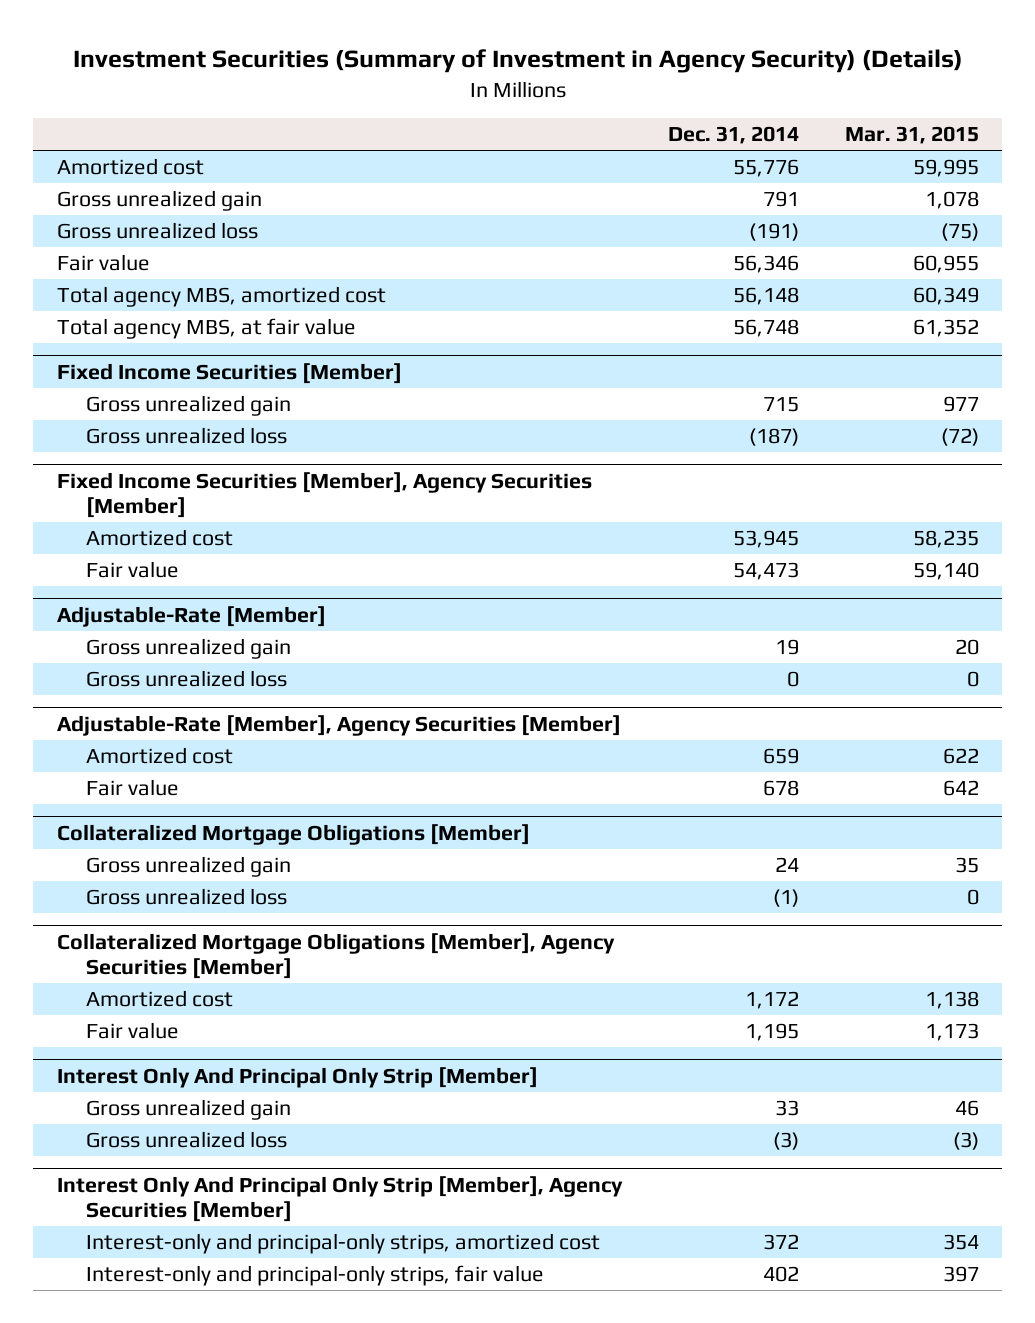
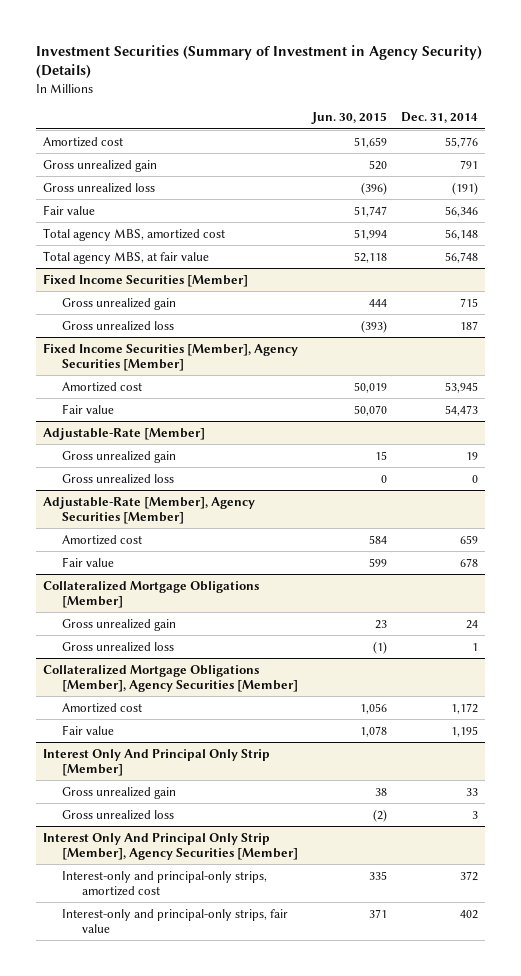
[844,126,979,145] Mar. 31, 2015 -> none
none -> [311,112,388,125] Jun. 30, 2015
[748,428,799,447] (187) -> [460,320,479,330] 187
[772,889,799,908] (1) -> [472,642,479,651] 1
[772,1132,799,1151] (3) -> [472,810,479,819] 3

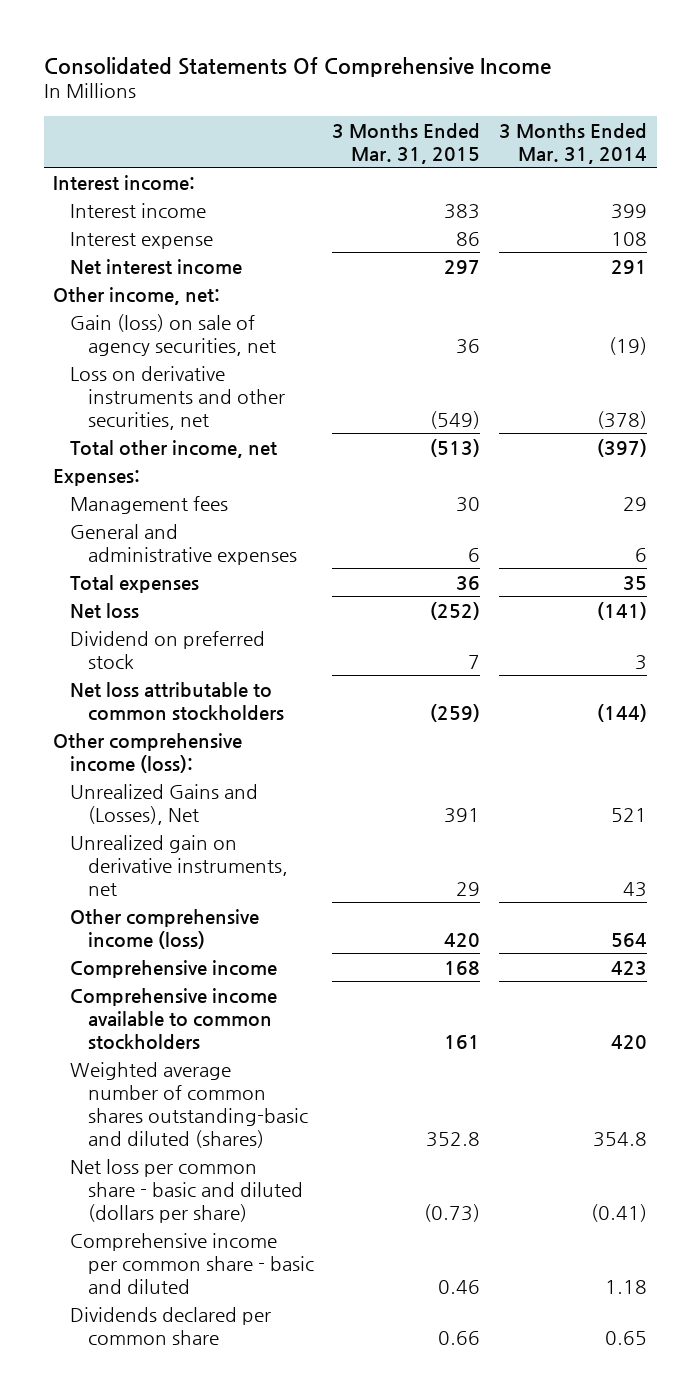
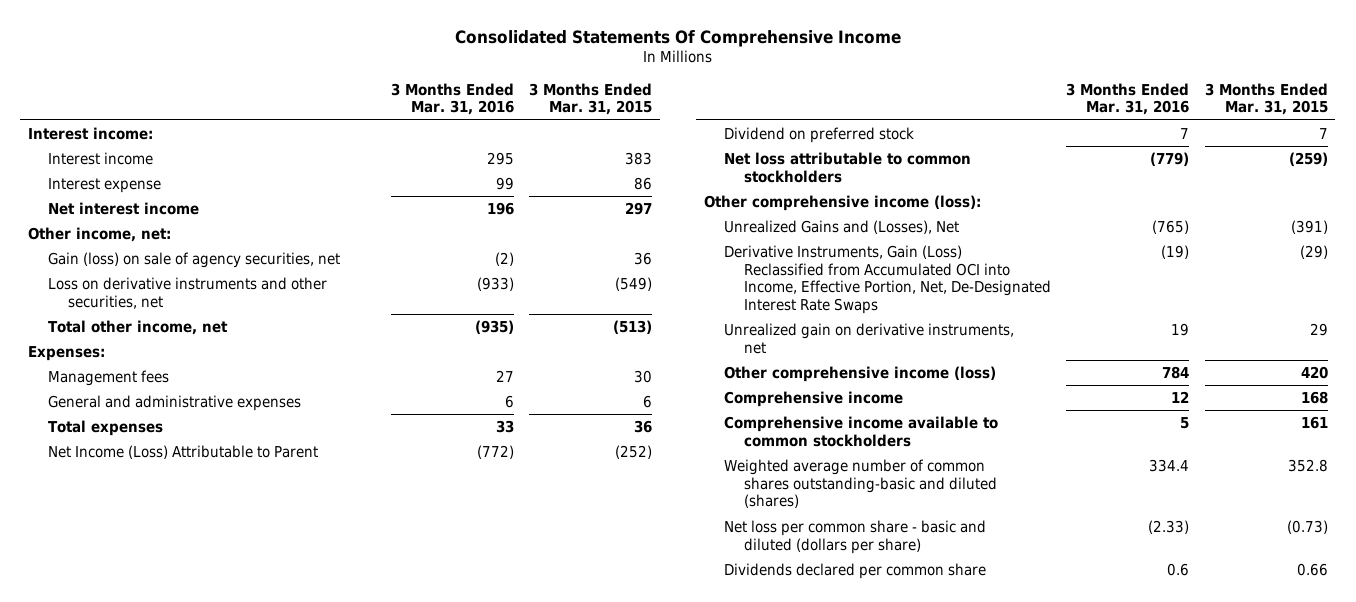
[499,122,648,164] 3 Months Ended Mar. 31, 2014 -> none
none -> [390,82,514,116] 3 Months Ended Mar. 31, 2016
[70,602,140,618] Net loss -> [48,444,319,459] Net Income (Loss) Attributable to Parent
[444,807,481,823] 391 -> [1290,219,1328,234] (391)
none -> [723,244,1052,314] Derivative Instruments, Gain (Loss) Reclassified from Accumulated OCI into Income, Effective Portion, Net, De-Designated Interest Rate Swaps
[70,1232,314,1294] Comprehensive income per common share - basic and diluted -> none

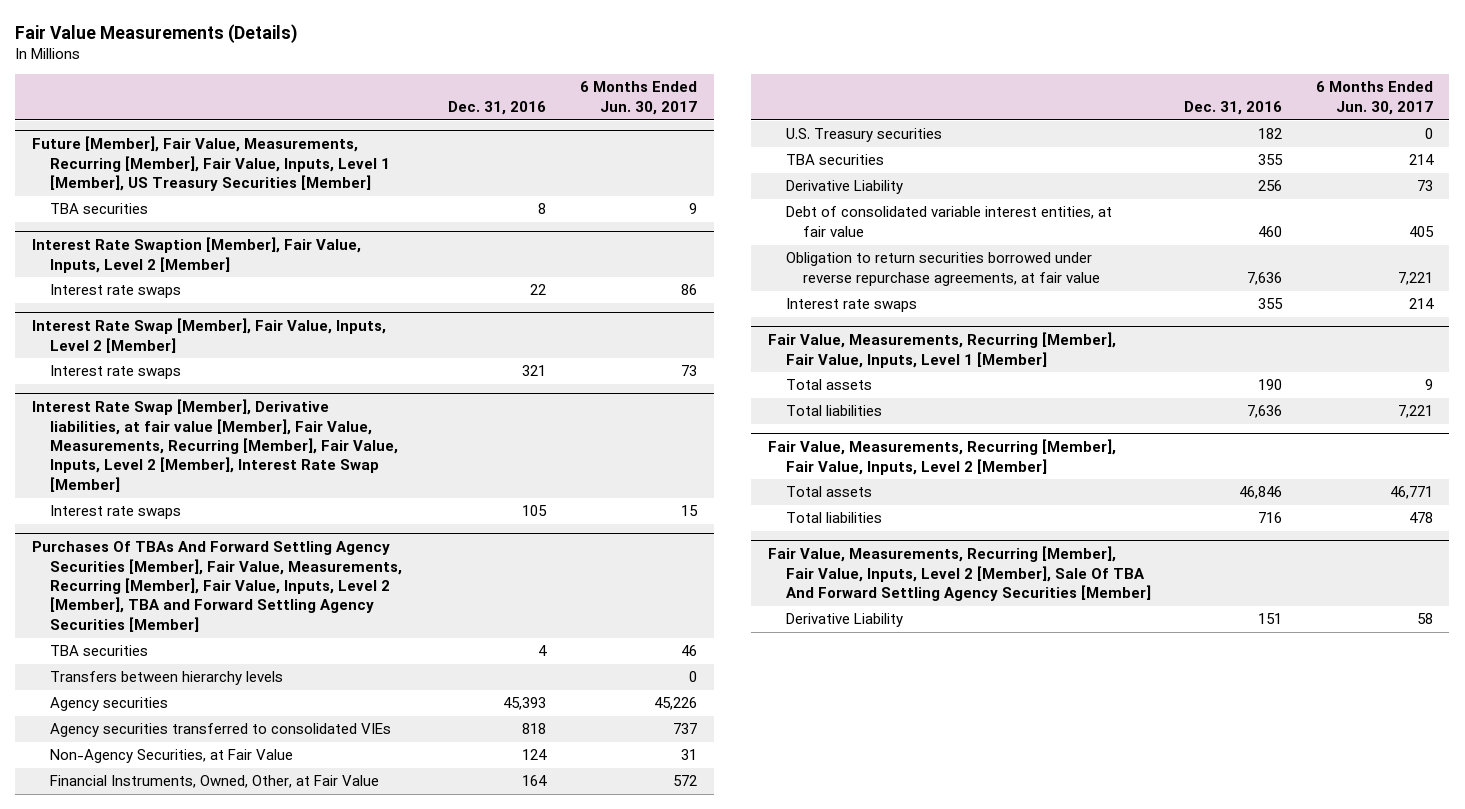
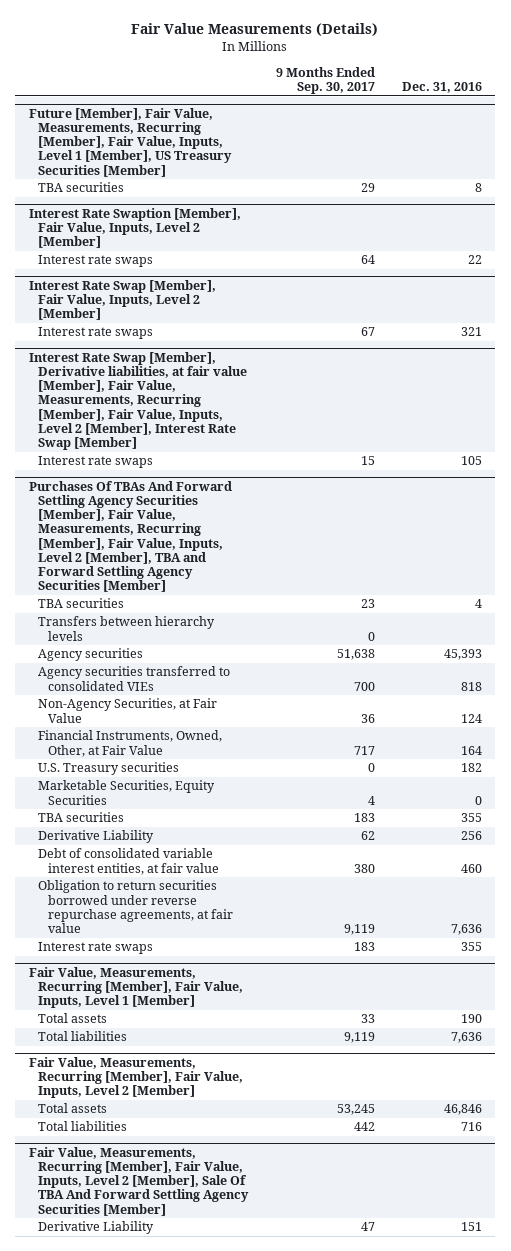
[579,81,697,115] 6 Months Ended Jun. 30, 2017 -> none
none -> [275,66,375,95] 9 Months Ended Sep. 30, 2017
none -> [38,780,216,805] Marketable Securities, Equity Securities

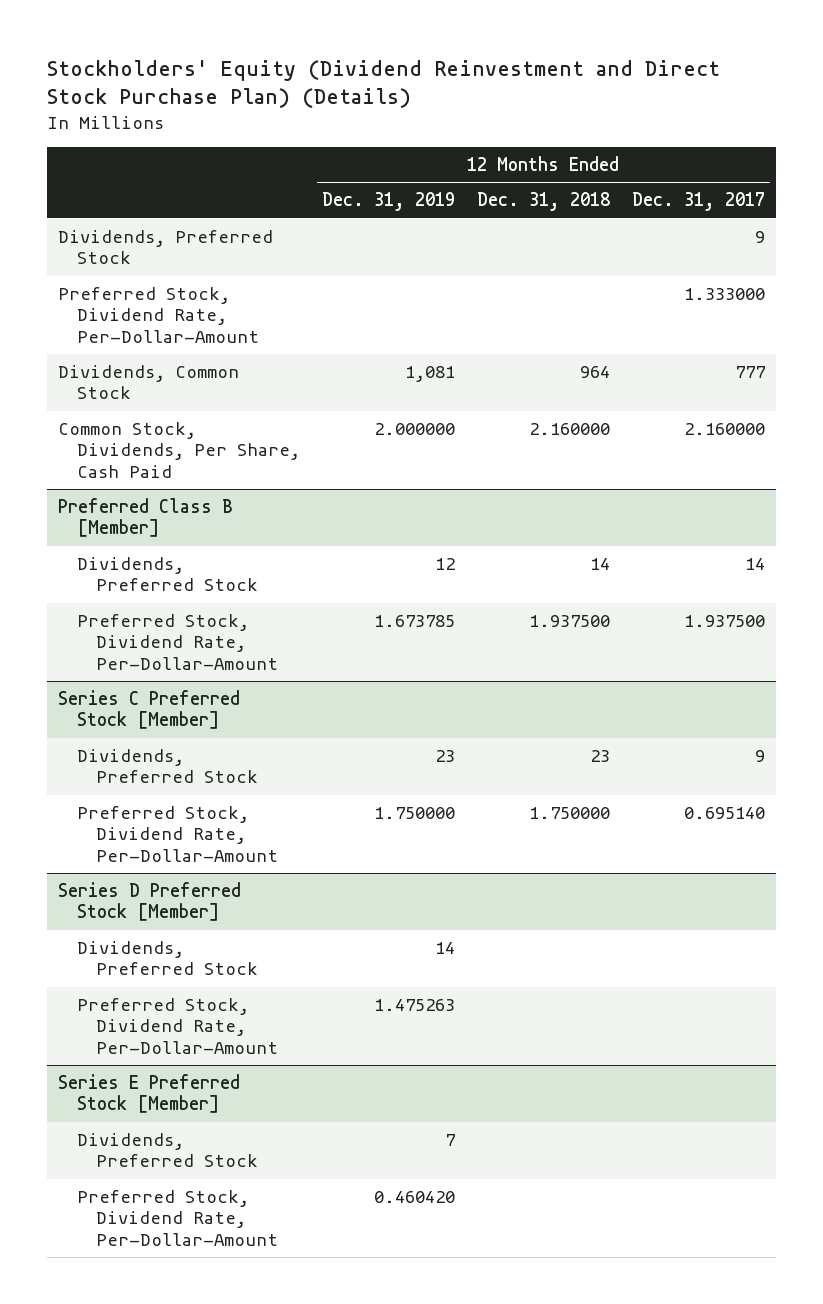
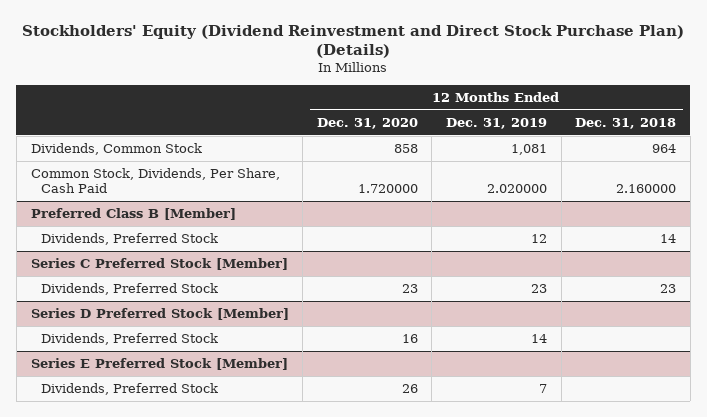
[631,192,765,212] Dec. 31, 2017 -> none
none -> [316,117,418,129] Dec. 31, 2020
[58,229,274,265] Dividends, Preferred Stock -> none
[58,286,260,344] Preferred Stock, Dividend Rate, Per-Dollar-Amount -> none
[374,422,456,435] 2.000000 -> [486,184,547,194] 2.020000
[77,613,279,671] Preferred Stock, Dividend Rate, Per-Dollar-Amount -> none
[77,805,279,863] Preferred Stock, Dividend Rate, Per-Dollar-Amount -> none
[77,997,279,1055] Preferred Stock, Dividend Rate, Per-Dollar-Amount -> none
[77,1189,279,1247] Preferred Stock, Dividend Rate, Per-Dollar-Amount -> none

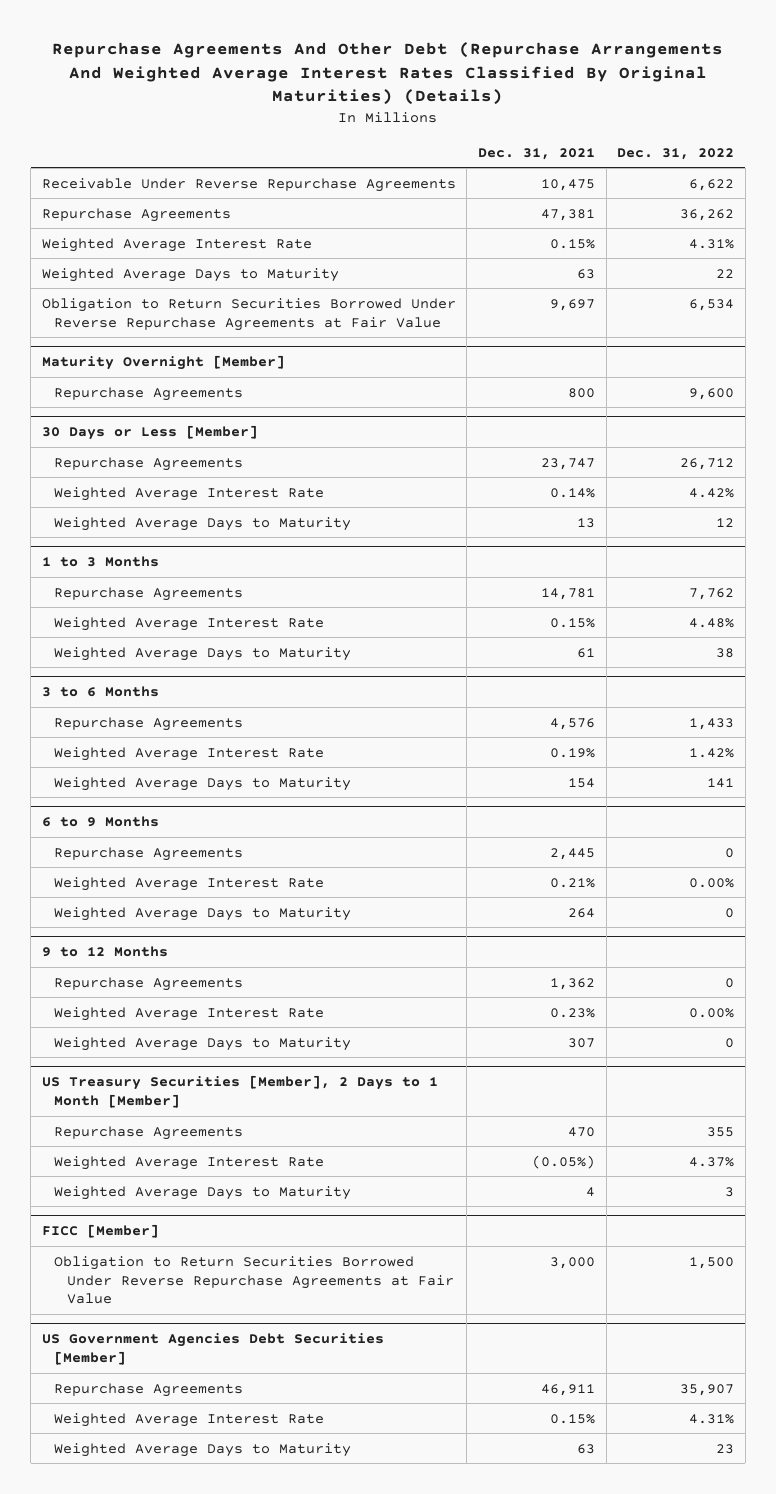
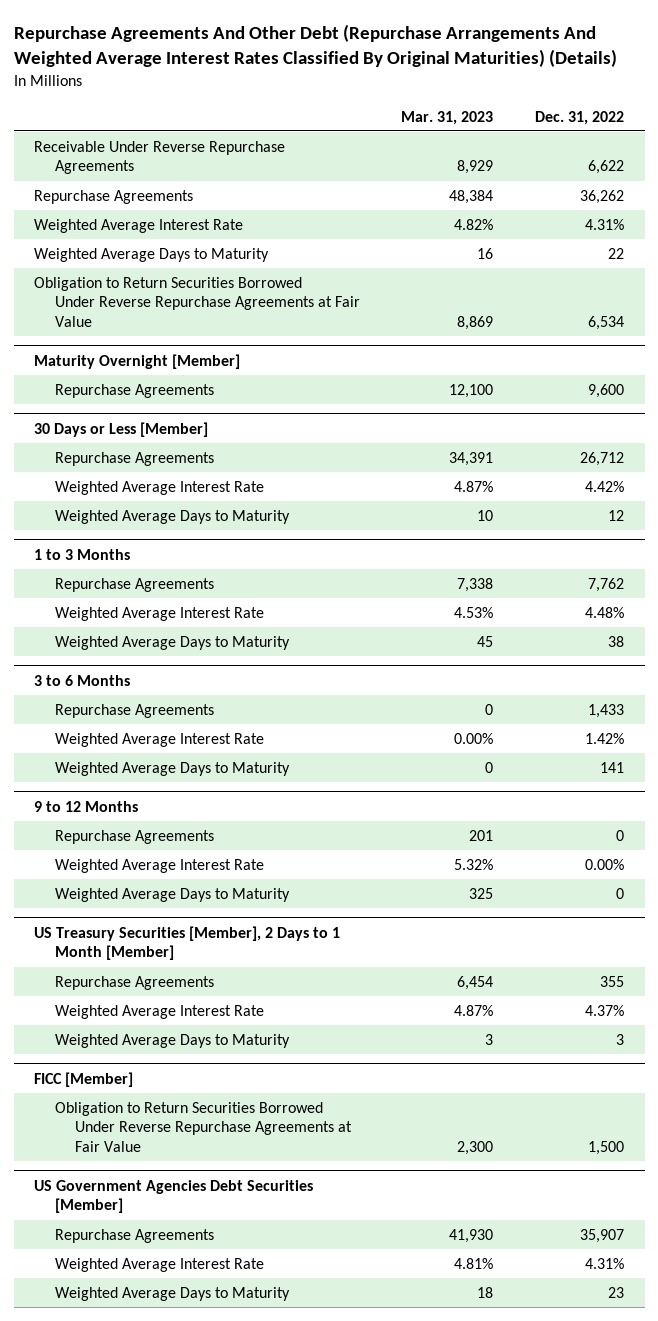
[477,147,595,160] Dec. 31, 2021 -> none
none -> [401,110,494,125] Mar. 31, 2023
[41,816,159,828] 6 to 9 Months -> none
[54,846,244,861] Repurchase Agreements -> none
[54,876,325,891] Weighted Average Interest Rate -> none
[54,906,352,921] Weighted Average Days to Maturity -> none

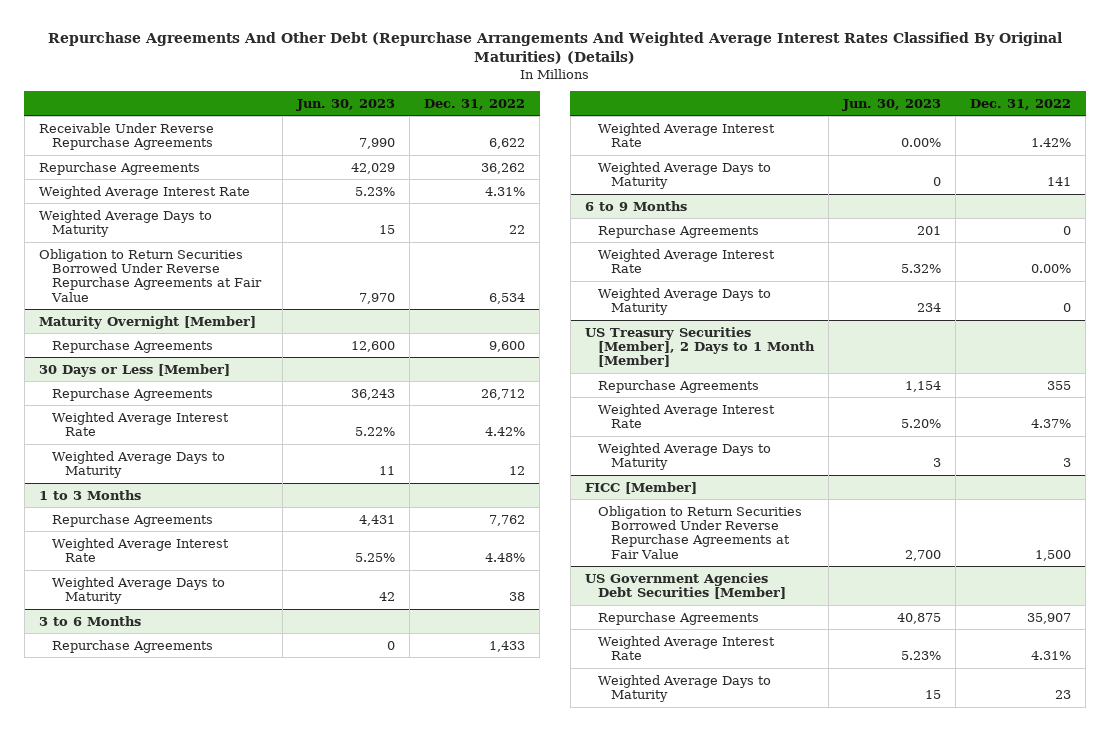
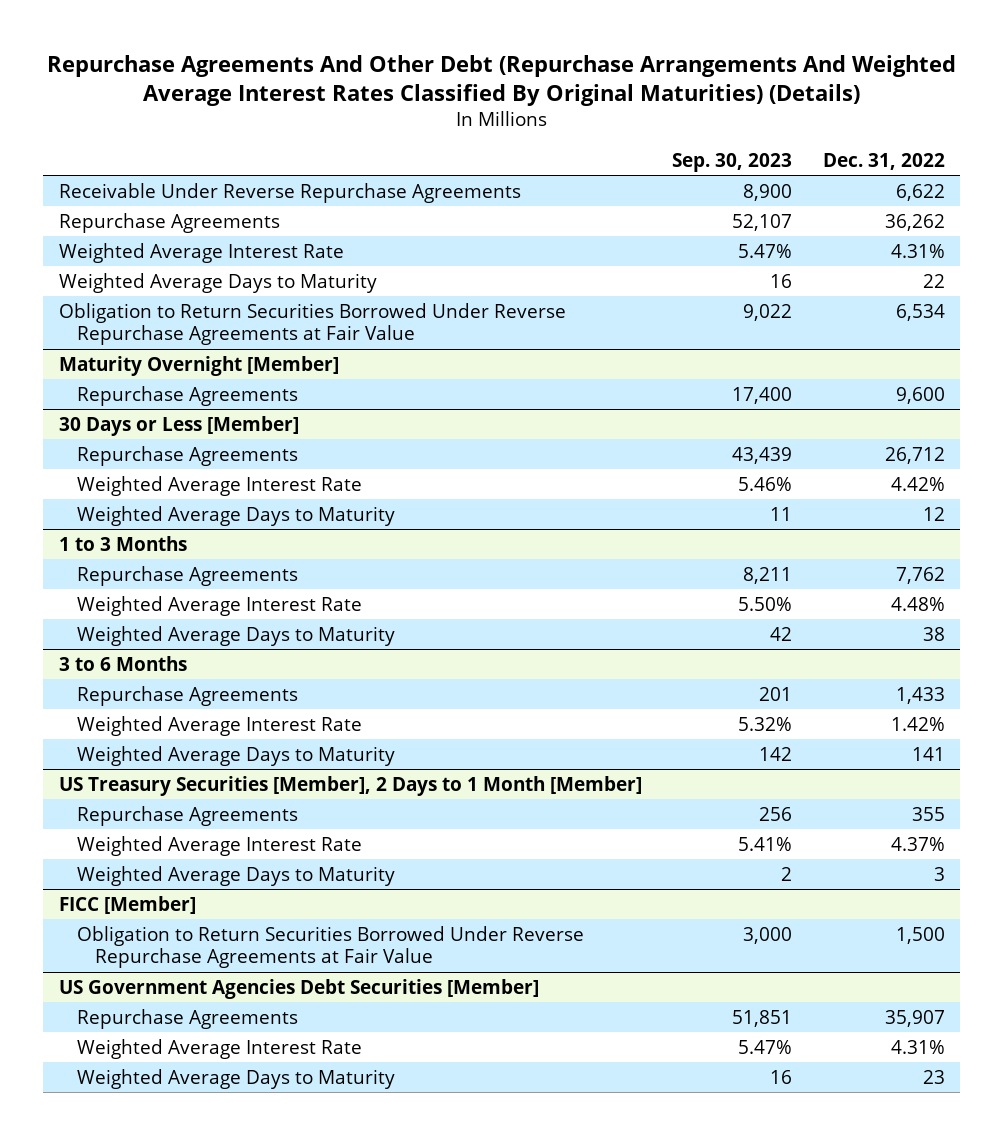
[296,98,396,111] Jun. 30, 2023 -> none
none -> [672,152,793,172] Sep. 30, 2023
[584,200,687,211] 6 to 9 Months -> none
[598,224,760,238] Repurchase Agreements -> none
[598,248,776,273] Weighted Average Interest Rate -> none
[598,287,772,315] Weighted Average Days to Maturity -> none

